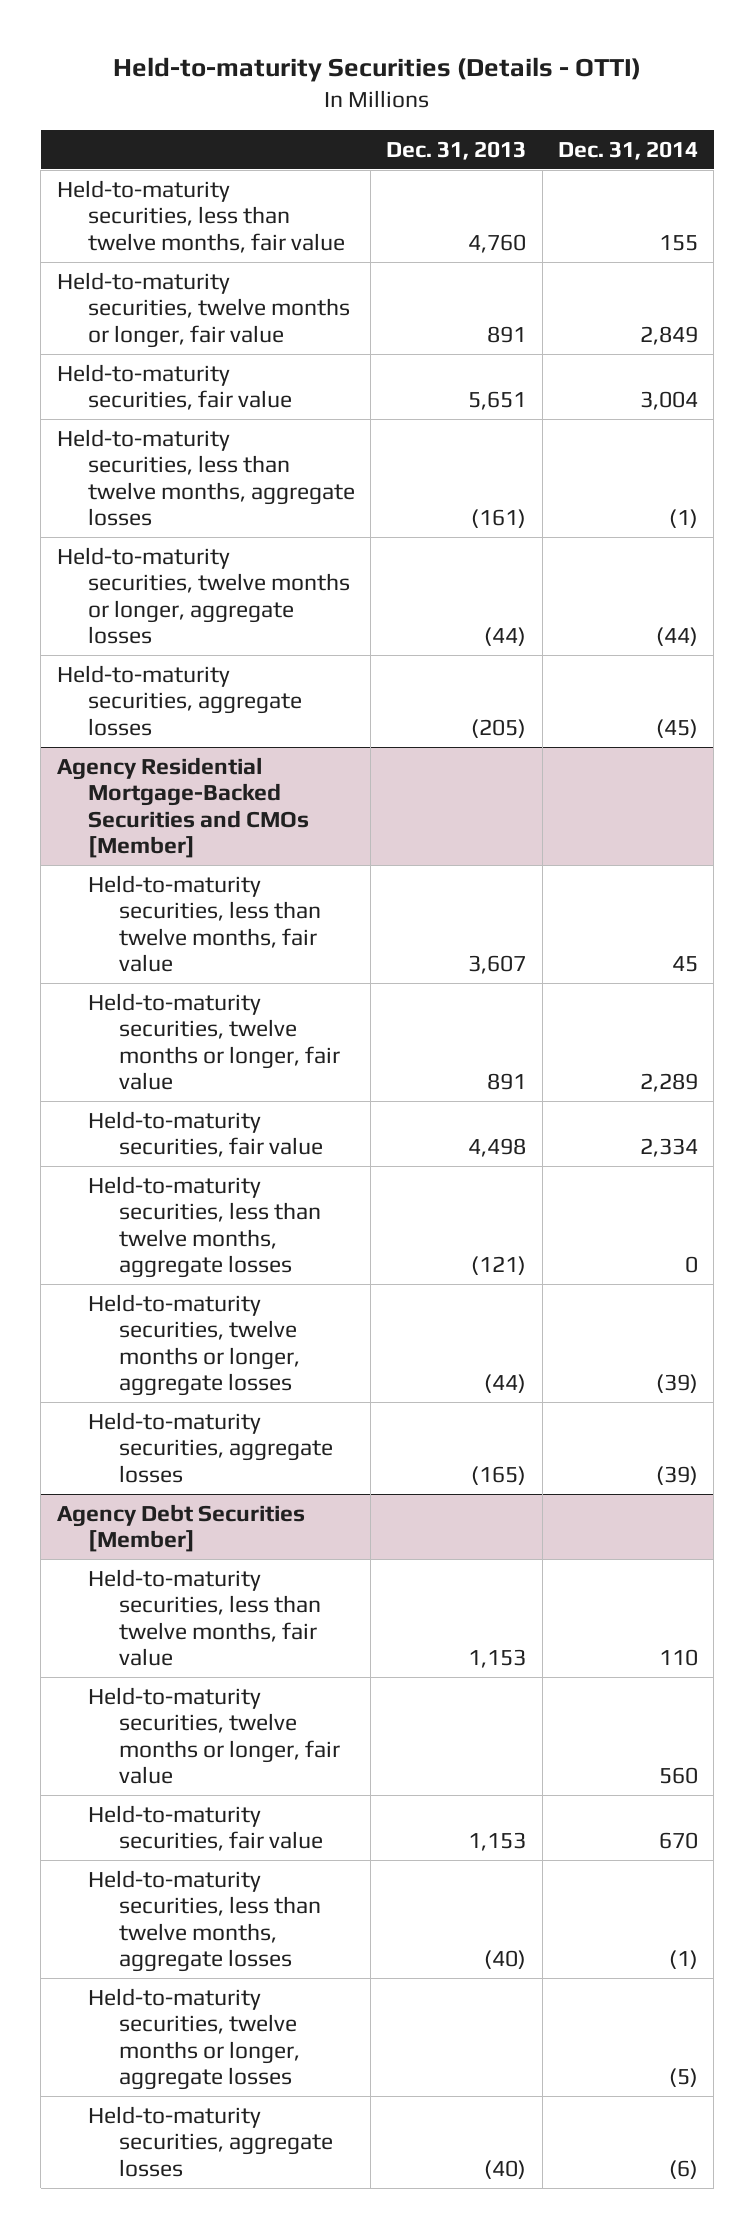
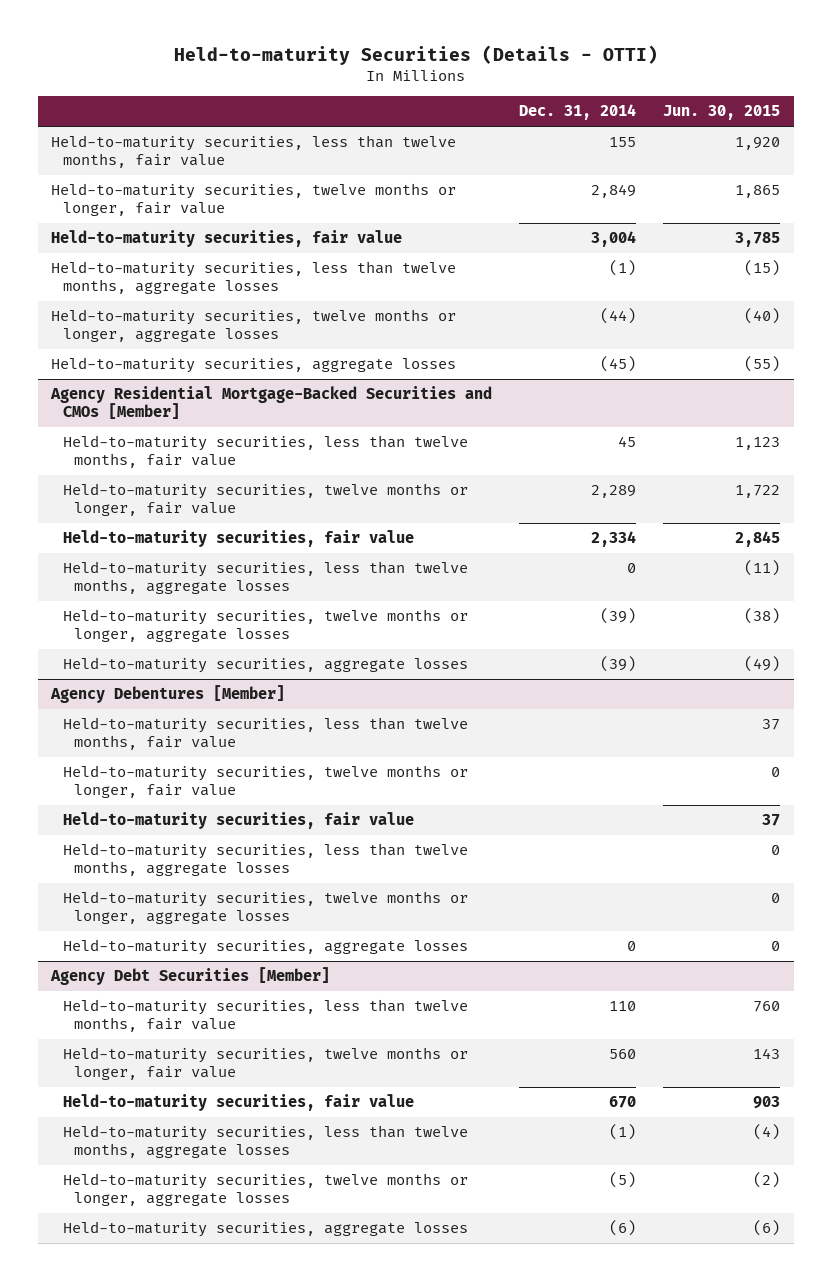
[386,140,527,160] Dec. 31, 2013 -> none
none -> [663,105,781,121] Jun. 30, 2015
none -> [50,685,286,704] Agency Debentures [Member]
none -> [62,717,468,751] Held-to-maturity securities, less than twelve months, fair value
none -> [62,765,468,799] Held-to-maturity securities, twelve months or longer, fair value
none -> [62,812,414,830] Held-to-maturity securities, fair value
none -> [62,843,468,877] Held-to-maturity securities, less than twelve months, aggregate losses
none -> [62,891,468,925] Held-to-maturity securities, twelve months or longer, aggregate losses
none -> [62,939,468,956] Held-to-maturity securities, aggregate losses

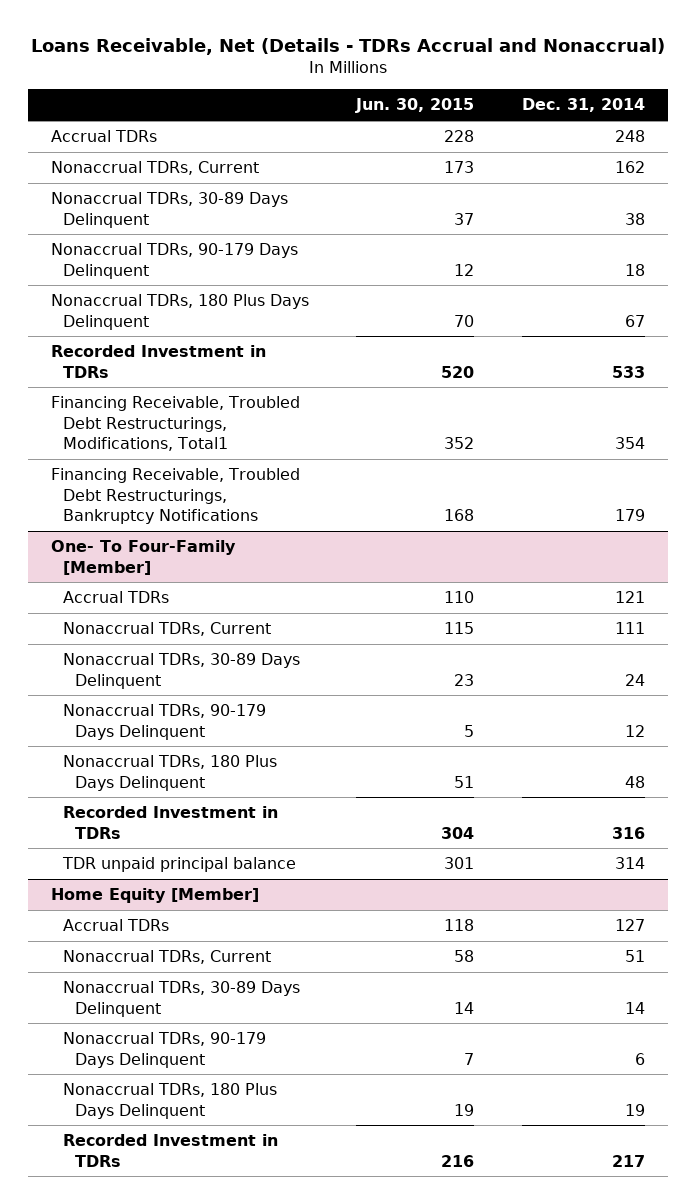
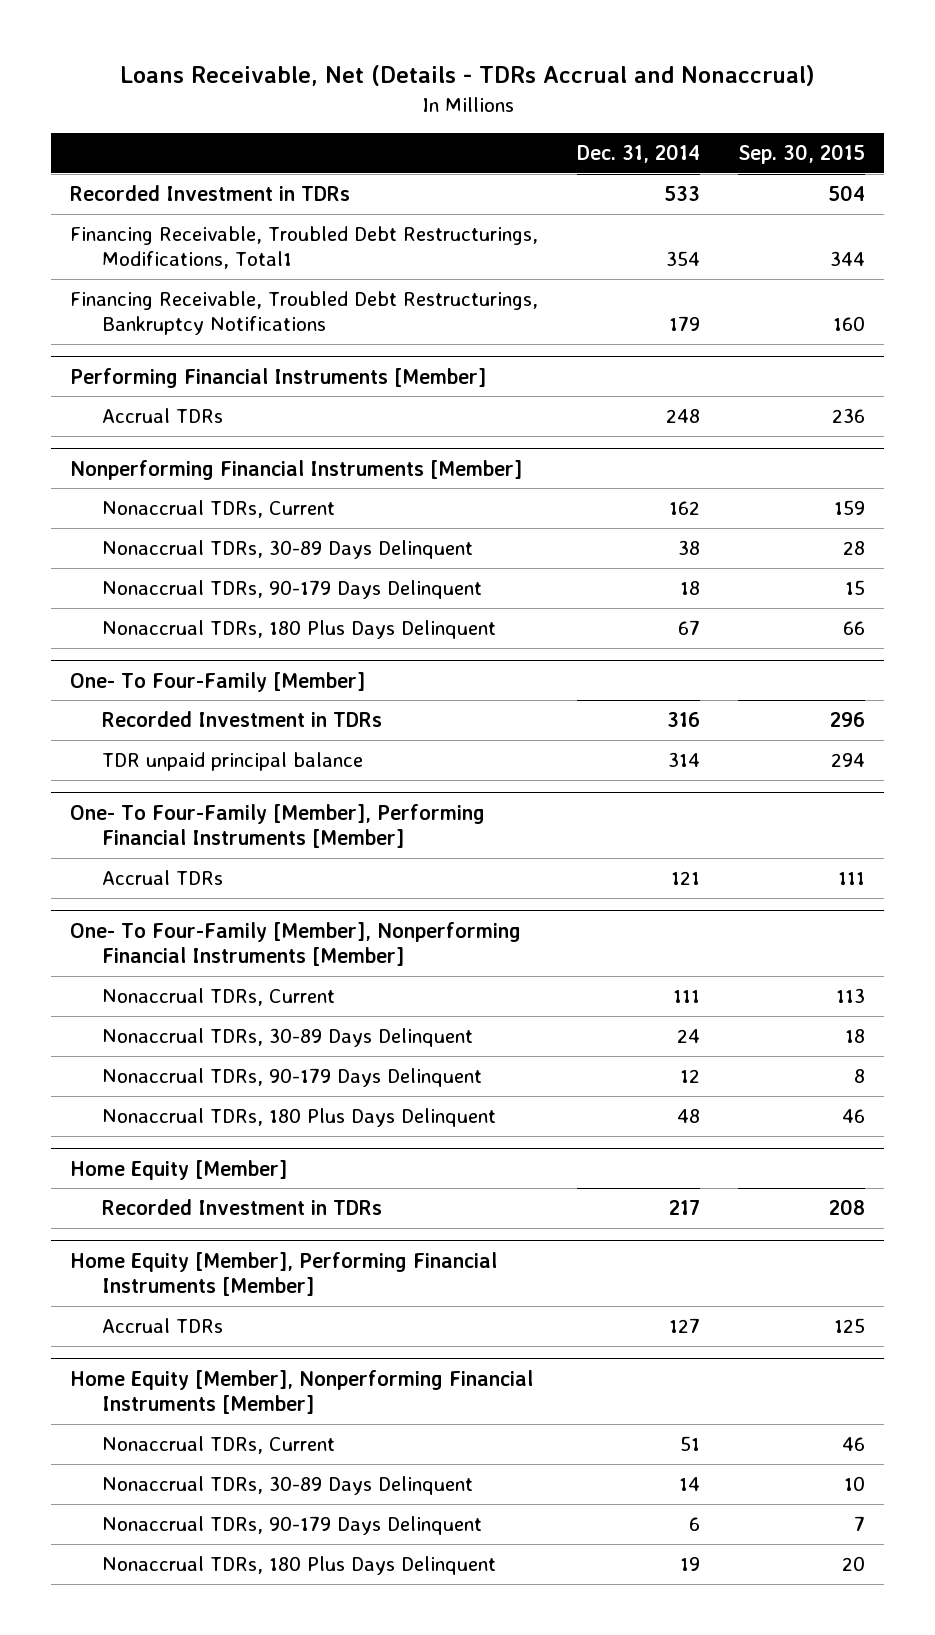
[355,98,475,114] Jun. 30, 2015 -> none
none -> [738,143,866,164] Sep. 30, 2015
[51,345,267,378] Recorded Investment in TDRs -> [70,185,351,202] Recorded Investment in TDRs
[51,396,301,451] Financing Receivable, Troubled Debt Restructurings, Modifications, Total1 -> [70,226,539,270] Financing Receivable, Troubled Debt Restructurings, Modifications, Total1
[51,468,301,524] Financing Receivable, Troubled Debt Restructurings, Bankruptcy Notifications -> [70,291,539,336] Financing Receivable, Troubled Debt Restructurings, Bankruptcy Notifications
none -> [70,367,487,388] Performing Financial Instruments [Member]
none -> [70,459,523,480] Nonperforming Financial Instruments [Member]
[63,806,279,839] Recorded Investment in TDRs -> [101,711,382,728] Recorded Investment in TDRs
[62,857,297,873] TDR unpaid principal balance -> [101,752,363,772] TDR unpaid principal balance
none -> [70,803,486,849] One- To Four-Family [Member], Performing Financial Instruments [Member]
none -> [70,921,522,967] One- To Four-Family [Member], Nonperforming Financial Instruments [Member]
[63,1134,279,1167] Recorded Investment in TDRs -> [101,1199,382,1216] Recorded Investment in TDRs
none -> [70,1251,498,1297] Home Equity [Member], Performing Financial Instruments [Member]
none -> [70,1369,534,1415] Home Equity [Member], Nonperforming Financial Instruments [Member]

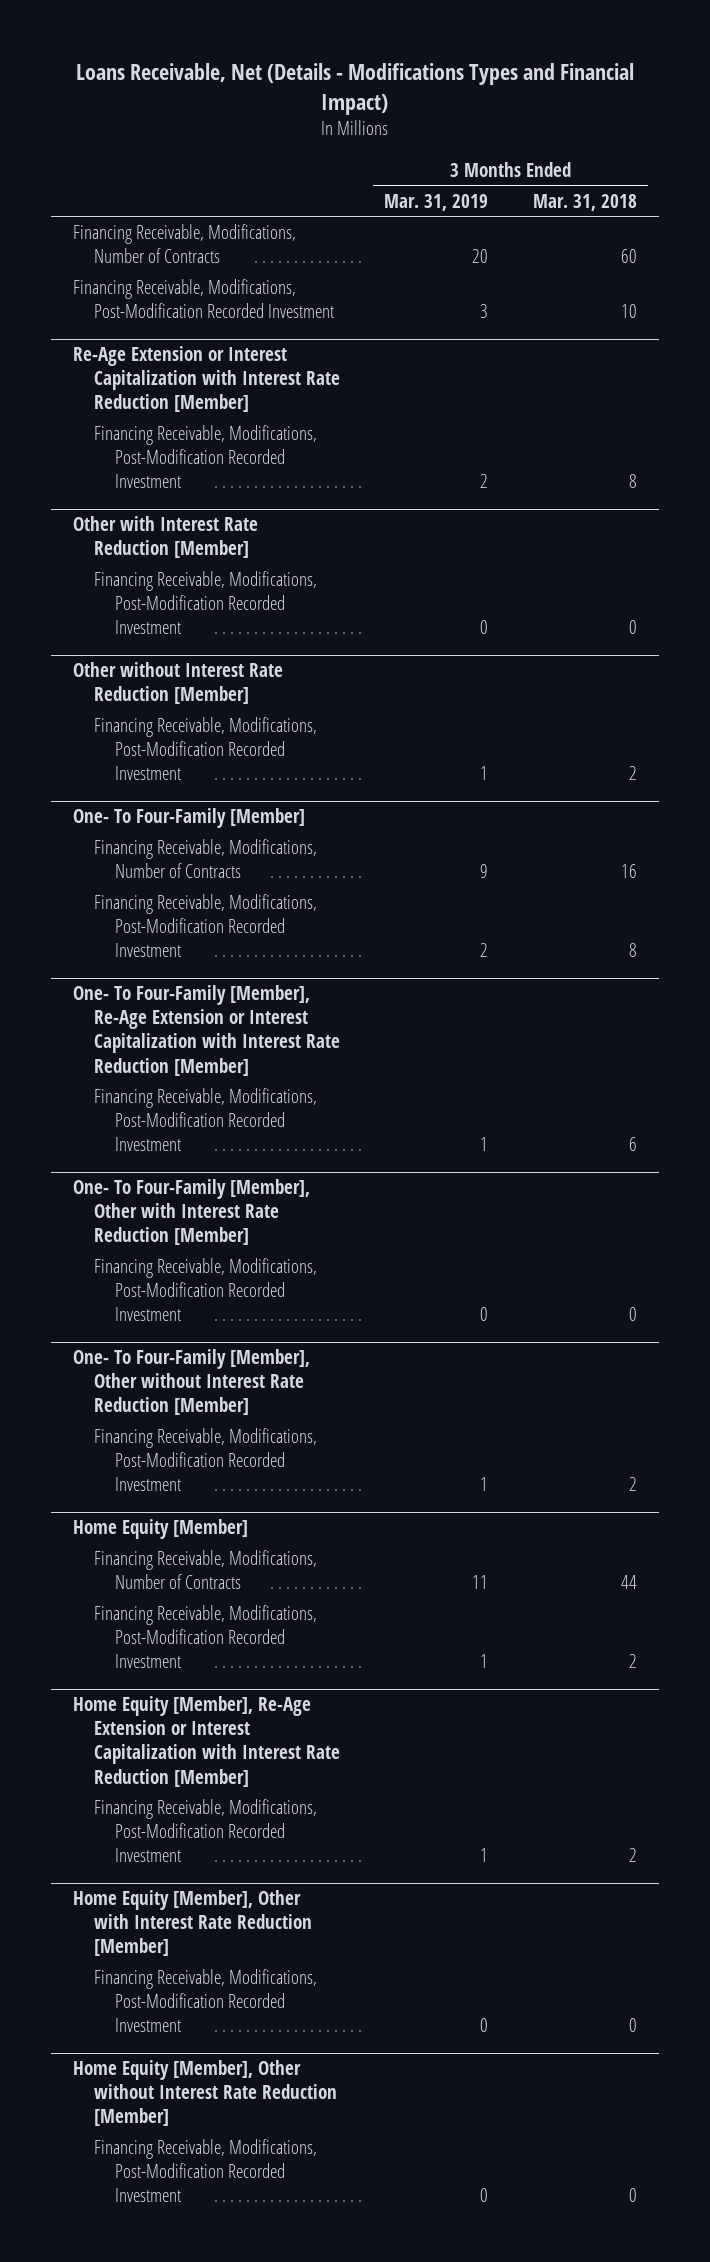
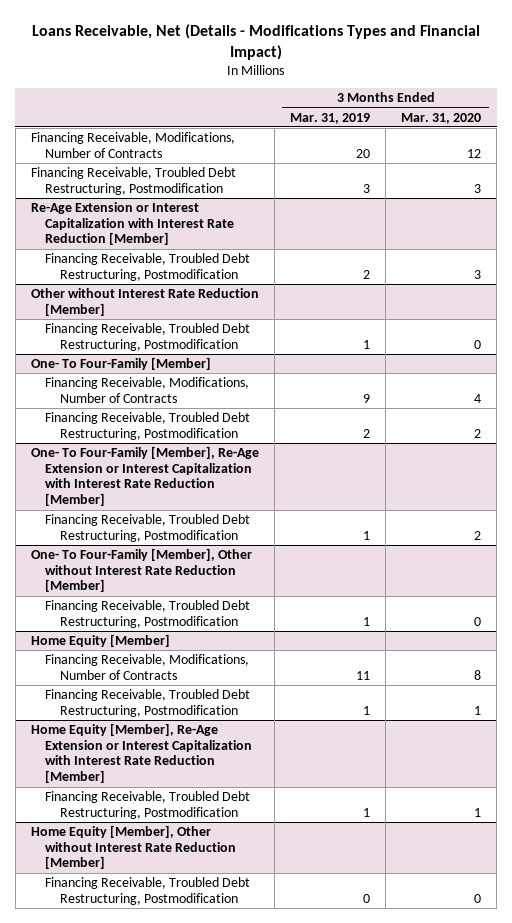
[532,193,637,211] Mar. 31, 2018 -> none
none -> [401,112,482,124] Mar. 31, 2020
[73,279,334,319] Financing Receivable, Modifications, Post-Modification Recorded Investment -> [30,167,236,195] Financing Receivable, Troubled Debt Restructuring, Postmodification
[73,516,259,559] Other with Interest Rate Reduction [Member] -> none
[93,571,317,635] Financing Receivable, Modifications, Post-Modification Recorded Investment -> none
[93,425,317,489] Financing Receivable, Modifications, Post-Modification Recorded Investment -> [45,253,251,281] Financing Receivable, Troubled Debt Restructuring, Postmodification
[93,717,317,781] Financing Receivable, Modifications, Post-Modification Recorded Investment -> [45,323,251,351] Financing Receivable, Troubled Debt Restructuring, Postmodification
[93,894,317,958] Financing Receivable, Modifications, Post-Modification Recorded Investment -> [45,412,251,440] Financing Receivable, Troubled Debt Restructuring, Postmodification
[73,1179,311,1246] One- To Four-Family [Member], Other with Interest Rate Reduction [Member] -> none
[93,1258,317,1322] Financing Receivable, Modifications, Post-Modification Recorded Investment -> none
[93,1088,317,1152] Financing Receivable, Modifications, Post-Modification Recorded Investment -> [45,514,251,542] Financing Receivable, Troubled Debt Restructuring, Postmodification
[93,1428,317,1492] Financing Receivable, Modifications, Post-Modification Recorded Investment -> [45,600,251,628] Financing Receivable, Troubled Debt Restructuring, Postmodification
[93,1605,317,1669] Financing Receivable, Modifications, Post-Modification Recorded Investment -> [45,689,251,717] Financing Receivable, Troubled Debt Restructuring, Postmodification
[73,1890,312,1957] Home Equity [Member], Other with Interest Rate Reduction [Member] -> none
[93,1969,317,2033] Financing Receivable, Modifications, Post-Modification Recorded Investment -> none
[93,1799,317,1863] Financing Receivable, Modifications, Post-Modification Recorded Investment -> [45,791,251,819] Financing Receivable, Troubled Debt Restructuring, Postmodification
[93,2139,317,2203] Financing Receivable, Modifications, Post-Modification Recorded Investment -> [45,877,251,905] Financing Receivable, Troubled Debt Restructuring, Postmodification

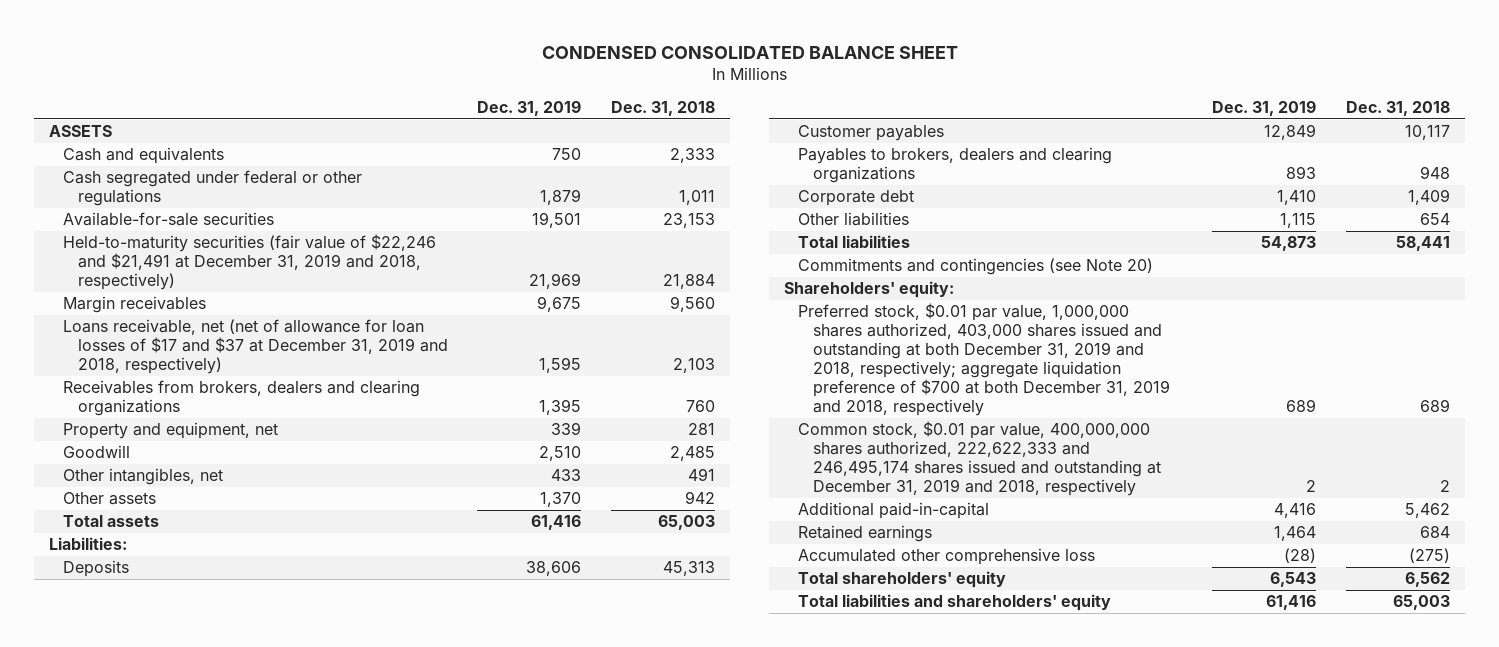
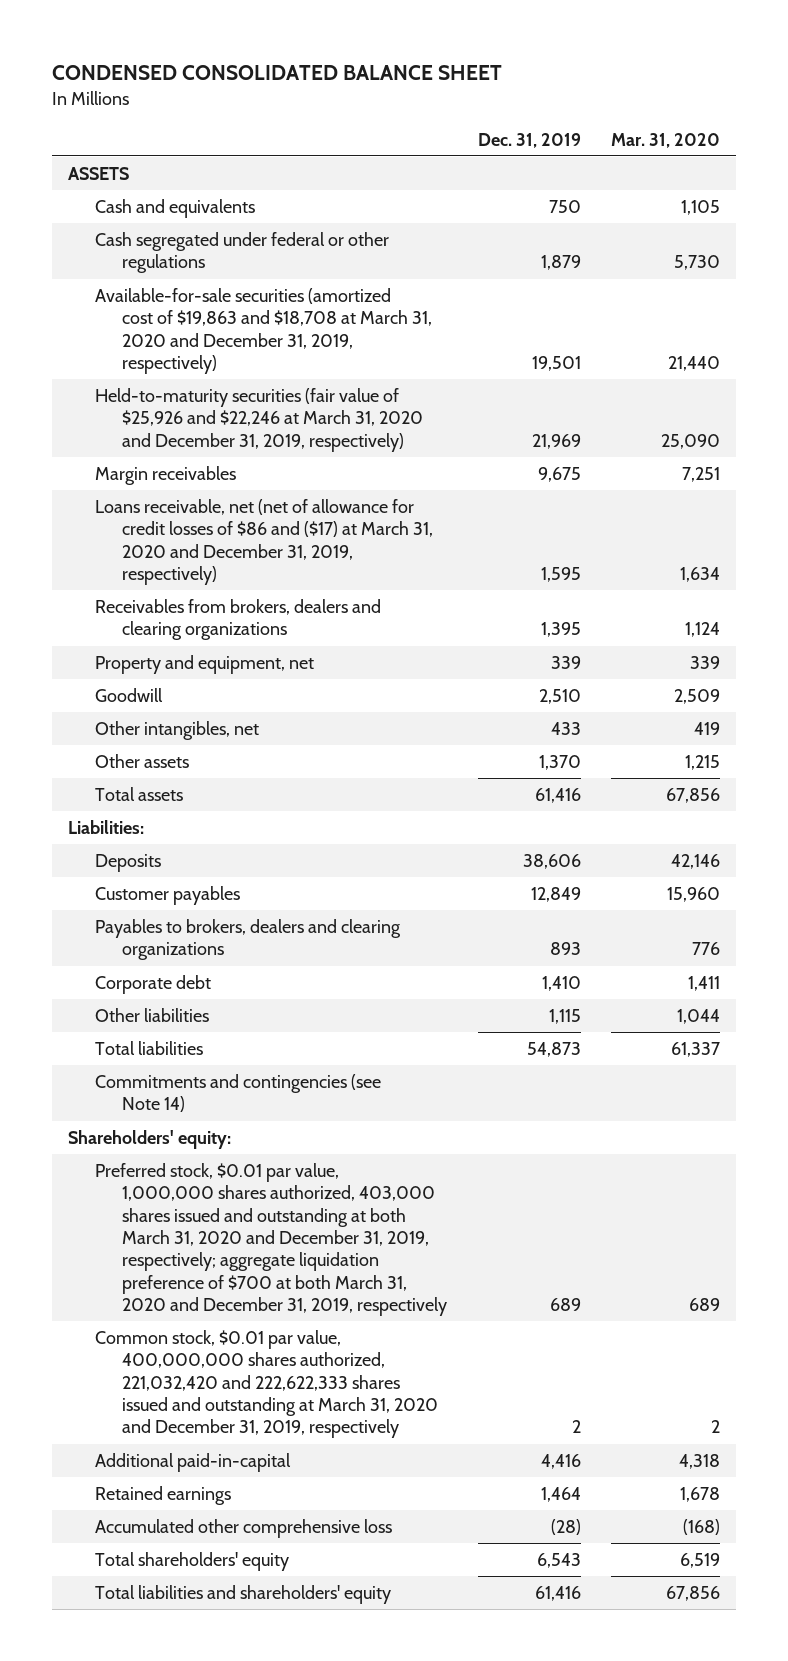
[610,101,715,117] Dec. 31, 2018 -> none
none -> [611,132,721,148] Mar. 31, 2020
[63,212,275,227] Available-for-sale securities -> [94,287,432,375] Available-for-sale securities (amortized cost of $19,863 and $18,708 at March 31, 2020 and December 31, 2019, respectively)
[63,234,437,291] Held-to-maturity securities (fair value of $22,246 and $21,491 at December 31, 2019 and 2018, respectively) -> [94,387,423,452] Held-to-maturity securities (fair value of $25,926 and $22,246 at March 31, 2020 and December 31, 2019, respectively)
[63,319,448,375] Loans receivable, net (net of allowance for loan losses of $17 and $37 at December 31, 2019 and 2018, respectively) -> [94,498,433,586] Loans receivable, net (net of allowance for credit losses of $86 and ($17) at March 31, 2020 and December 31, 2019, respectively)
[798,258,1154,276] Commitments and contingencies (see Note 20) -> [94,1073,381,1113] Commitments and contingencies (see Note 14)
[798,303,1170,417] Preferred stock, $0.01 par value, 1,000,000 shares authorized, 403,000 shares issued and outstanding at both December 31, 2019 and 2018, respectively; aggregate liquidation preference of $700 at both December 31, 2019 and 2018, respectively -> [94,1162,447,1317] Preferred stock, $0.01 par value, 1,000,000 shares authorized, 403,000 shares issued and outstanding at both March 31, 2020 and December 31, 2019, respectively; aggregate liquidation preference of $700 at both March 31, 2020 and December 31, 2019, respectively
[798,421,1161,497] Common stock, $0.01 par value, 400,000,000 shares authorized, 222,622,333 and 246,495,174 shares issued and outstanding at December 31, 2019 and 2018, respectively -> [94,1329,438,1439] Common stock, $0.01 par value, 400,000,000 shares authorized, 221,032,420 and 222,622,333 shares issued and outstanding at March 31, 2020 and December 31, 2019, respectively

